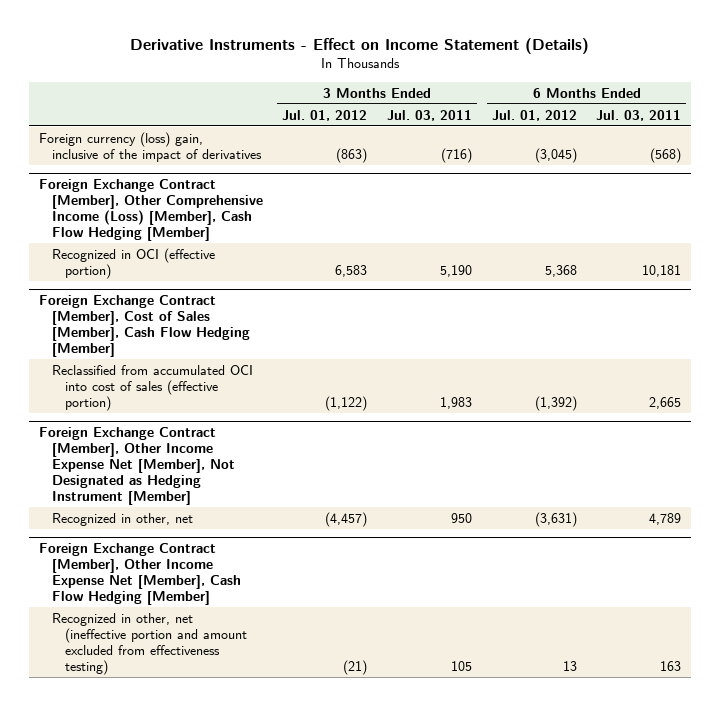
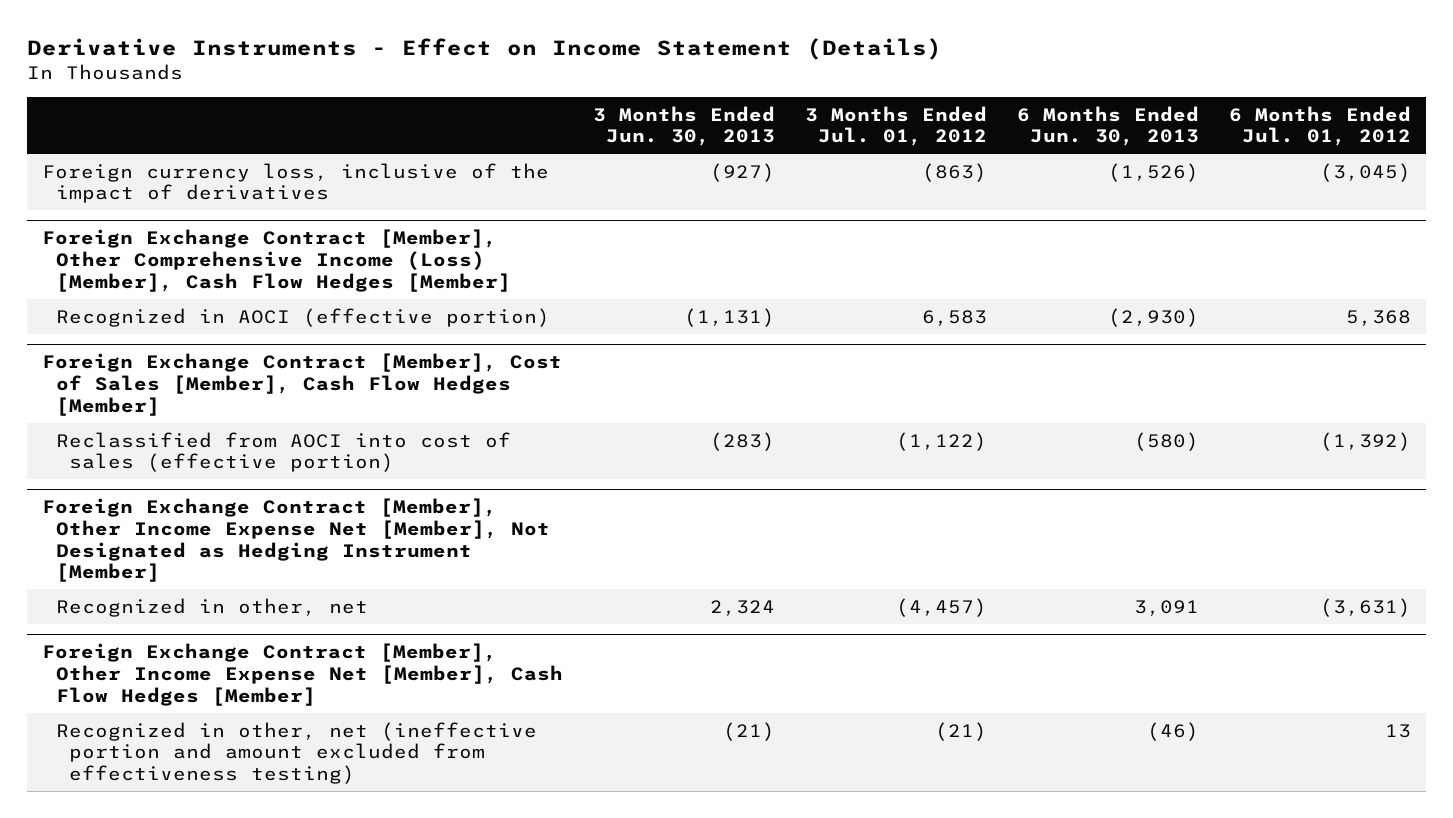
[387,109,473,121] Jul. 03, 2011 -> none
[596,109,682,121] Jul. 03, 2011 -> none
none -> [592,105,775,147] 3 Months Ended Jun. 30, 2013
none -> [1016,105,1199,147] 6 Months Ended Jun. 30, 2013
[38,131,262,162] Foreign currency (loss) gain, inclusive of the impact of derivatives -> [42,162,550,204] Foreign currency loss, inclusive of the impact of derivatives
[38,178,263,241] Foreign Exchange Contract [Member], Other Comprehensive Income (Loss) [Member], Cash Flow Hedging [Member] -> [42,229,511,292] Foreign Exchange Contract [Member], Other Comprehensive Income (Loss) [Member], Cash Flow Hedges [Member]
[51,247,215,279] Recognized in OCI (effective portion) -> [55,307,550,327] Recognized in AOCI (effective portion)
[38,294,250,357] Foreign Exchange Contract [Member], Cost of Sales [Member], Cash Flow Hedging [Member] -> [42,353,563,416] Foreign Exchange Contract [Member], Cost of Sales [Member], Cash Flow Hedges [Member]
[51,364,253,411] Reclassified from accumulated OCI into cost of sales (effective portion) -> [55,431,511,473] Reclassified from AOCI into cost of sales (effective portion)
[38,542,241,605] Foreign Exchange Contract [Member], Other Income Expense Net [Member], Cash Flow Hedging [Member] -> [42,643,563,706] Foreign Exchange Contract [Member], Other Income Expense Net [Member], Cash Flow Hedges [Member]

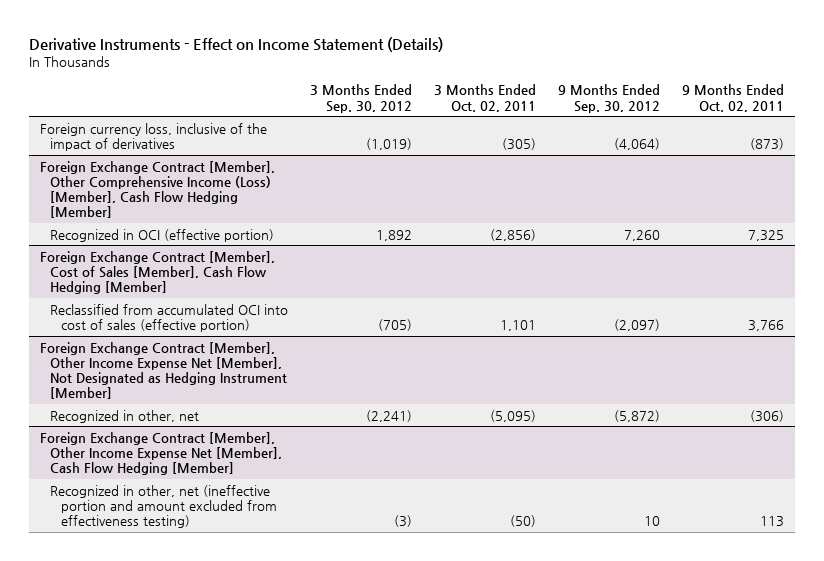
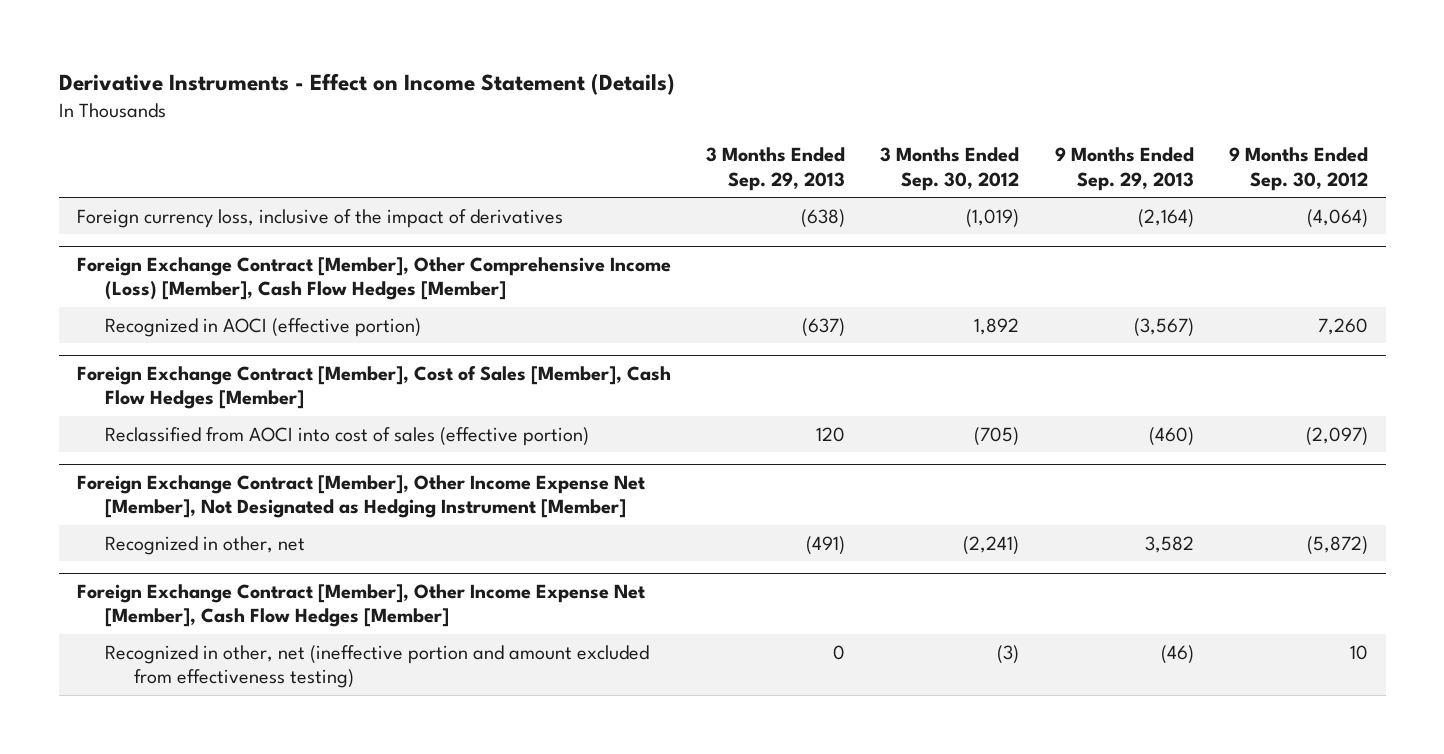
[434,84,537,112] 3 Months Ended Oct. 02, 2011 -> none
[682,84,785,112] 9 Months Ended Oct. 02, 2011 -> none
none -> [705,147,845,191] 3 Months Ended Sep. 29, 2013
none -> [1054,147,1194,191] 9 Months Ended Sep. 29, 2013
[40,160,276,219] Foreign Exchange Contract [Member], Other Comprehensive Income (Loss) [Member], Cash Flow Hedging [Member] -> [76,256,671,301] Foreign Exchange Contract [Member], Other Comprehensive Income (Loss) [Member], Cash Flow Hedges [Member]
[50,228,275,242] Recognized in OCI (effective portion) -> [105,317,422,337] Recognized in AOCI (effective portion)
[40,250,276,295] Foreign Exchange Contract [Member], Cost of Sales [Member], Cash Flow Hedging [Member] -> [76,365,671,410] Foreign Exchange Contract [Member], Cost of Sales [Member], Cash Flow Hedges [Member]
[50,303,289,332] Reclassified from accumulated OCI into cost of sales (effective portion) -> [105,426,590,446] Reclassified from AOCI into cost of sales (effective portion)
[40,431,283,476] Foreign Exchange Contract [Member], Other Income Expense Net [Member], Cash Flow Hedging [Member] -> [76,583,645,628] Foreign Exchange Contract [Member], Other Income Expense Net [Member], Cash Flow Hedges [Member]

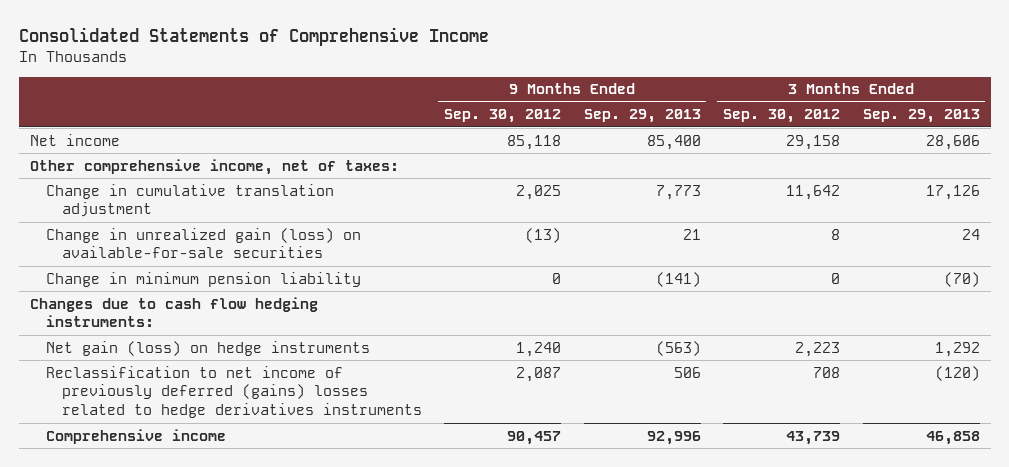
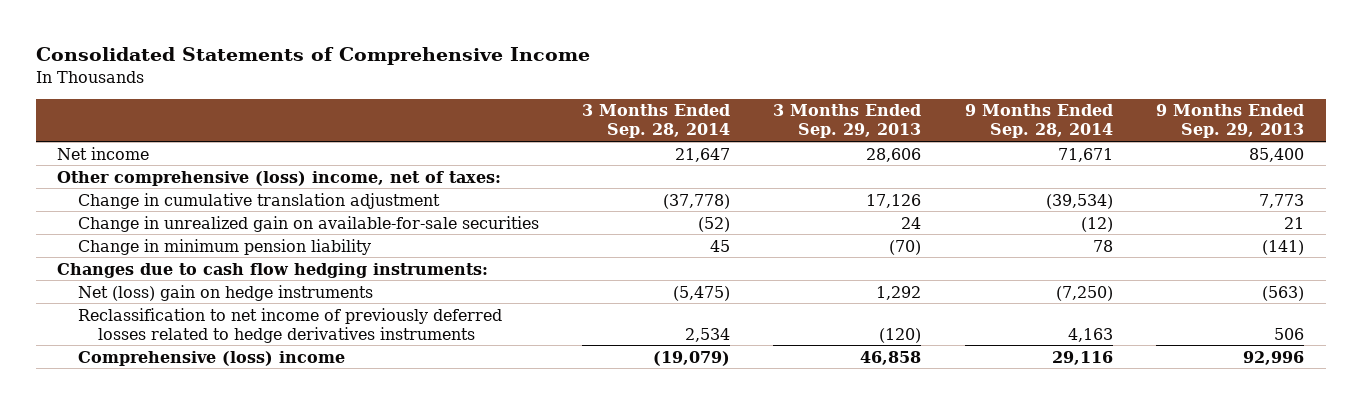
[444,109,562,124] Sep. 30, 2012 -> none
[723,109,841,124] Sep. 30, 2012 -> none
none -> [582,104,731,139] 3 Months Ended Sep. 28, 2014
none -> [964,104,1113,139] 9 Months Ended Sep. 28, 2014
[29,158,399,175] Other comprehensive income, net of taxes: -> [57,170,502,186] Other comprehensive (loss) income, net of taxes:
[45,227,361,259] Change in unrealized gain (loss) on available-for-sale securities -> [77,215,539,232] Change in unrealized gain on available-for-sale securities
[45,340,370,356] Net gain (loss) on hedge instruments -> [77,284,373,301] Net (loss) gain on hedge instruments
[45,365,422,419] Reclassification to net income of previously deferred (gains) losses related to hedge derivatives instruments -> [77,307,502,343] Reclassification to net income of previously deferred losses related to hedge derivatives instruments
[45,428,226,444] Comprehensive income -> [77,350,345,366] Comprehensive (loss) income

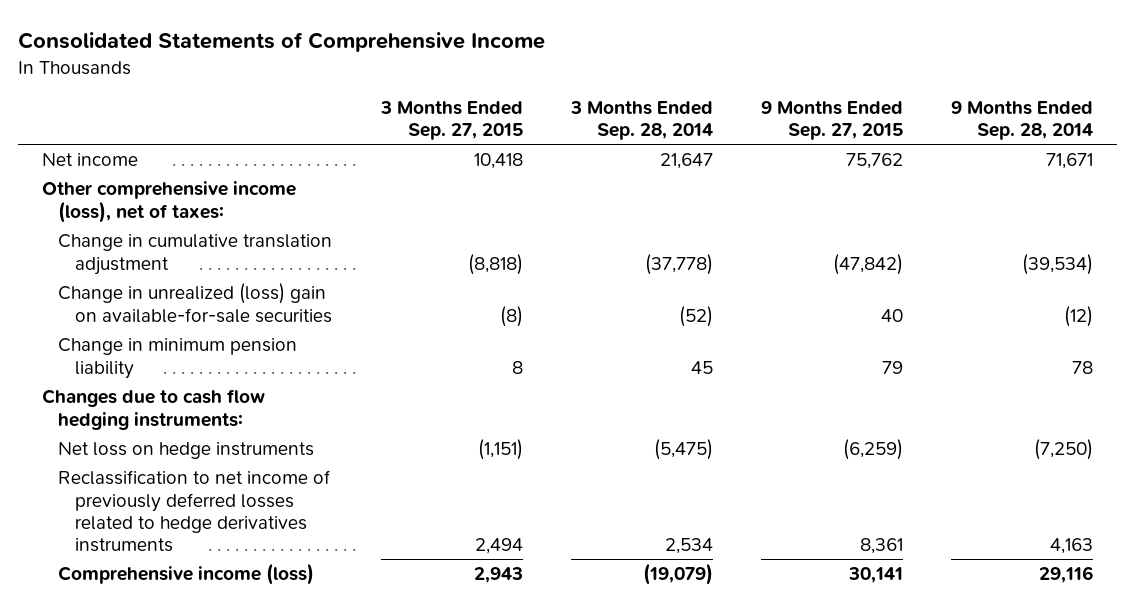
[773,104,922,139] 3 Months Ended Sep. 29, 2013 -> none
[1156,104,1305,139] 9 Months Ended Sep. 29, 2013 -> none
none -> [379,100,523,141] 3 Months Ended Sep. 27, 2015
none -> [760,100,903,141] 9 Months Ended Sep. 27, 2015
[57,170,502,186] Other comprehensive (loss) income, net of taxes: -> [42,181,297,223] Other comprehensive income (loss), net of taxes:
[77,215,539,232] Change in unrealized gain on available-for-sale securities -> [58,283,332,323] Change in unrealized (loss) gain on available-for-sale securities
[77,284,373,301] Net (loss) gain on hedge instruments -> [58,442,315,460] Net loss on hedge instruments
[77,350,345,366] Comprehensive (loss) income -> [58,563,315,586] Comprehensive income (loss)

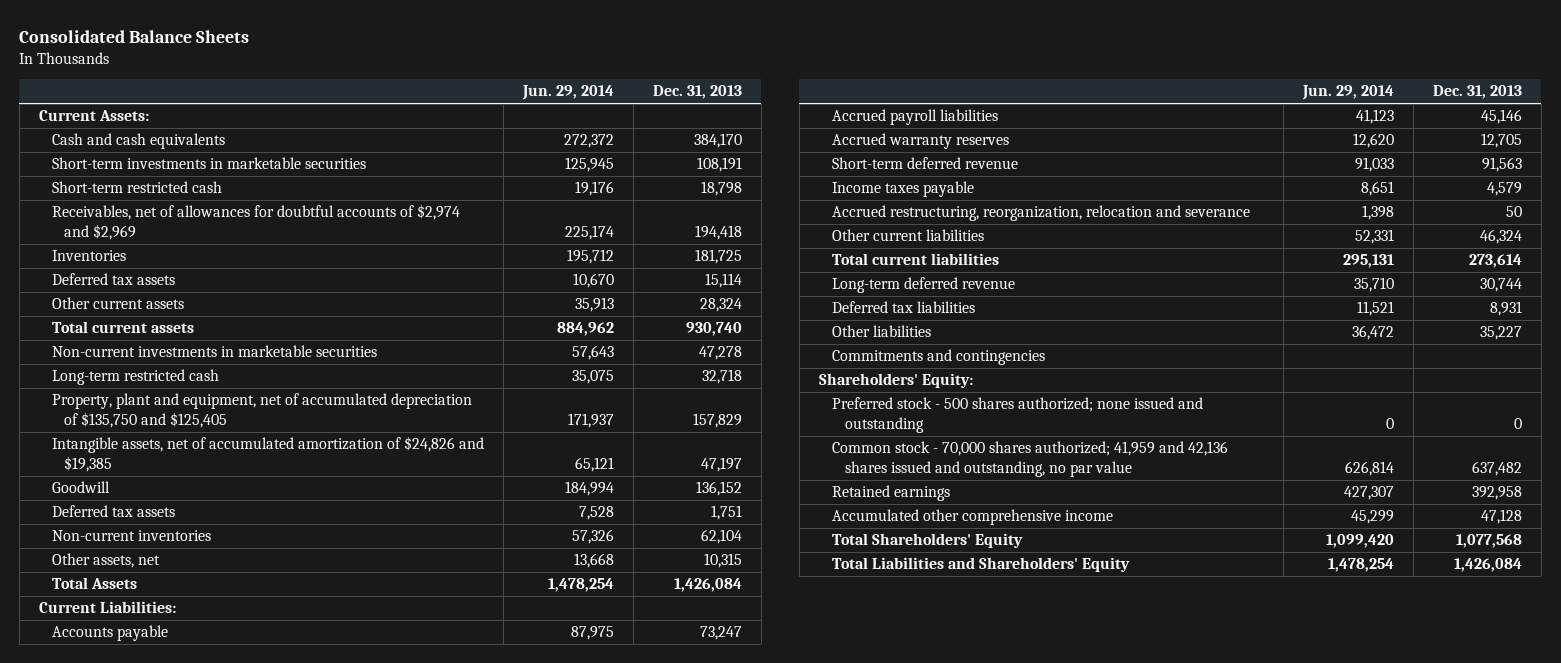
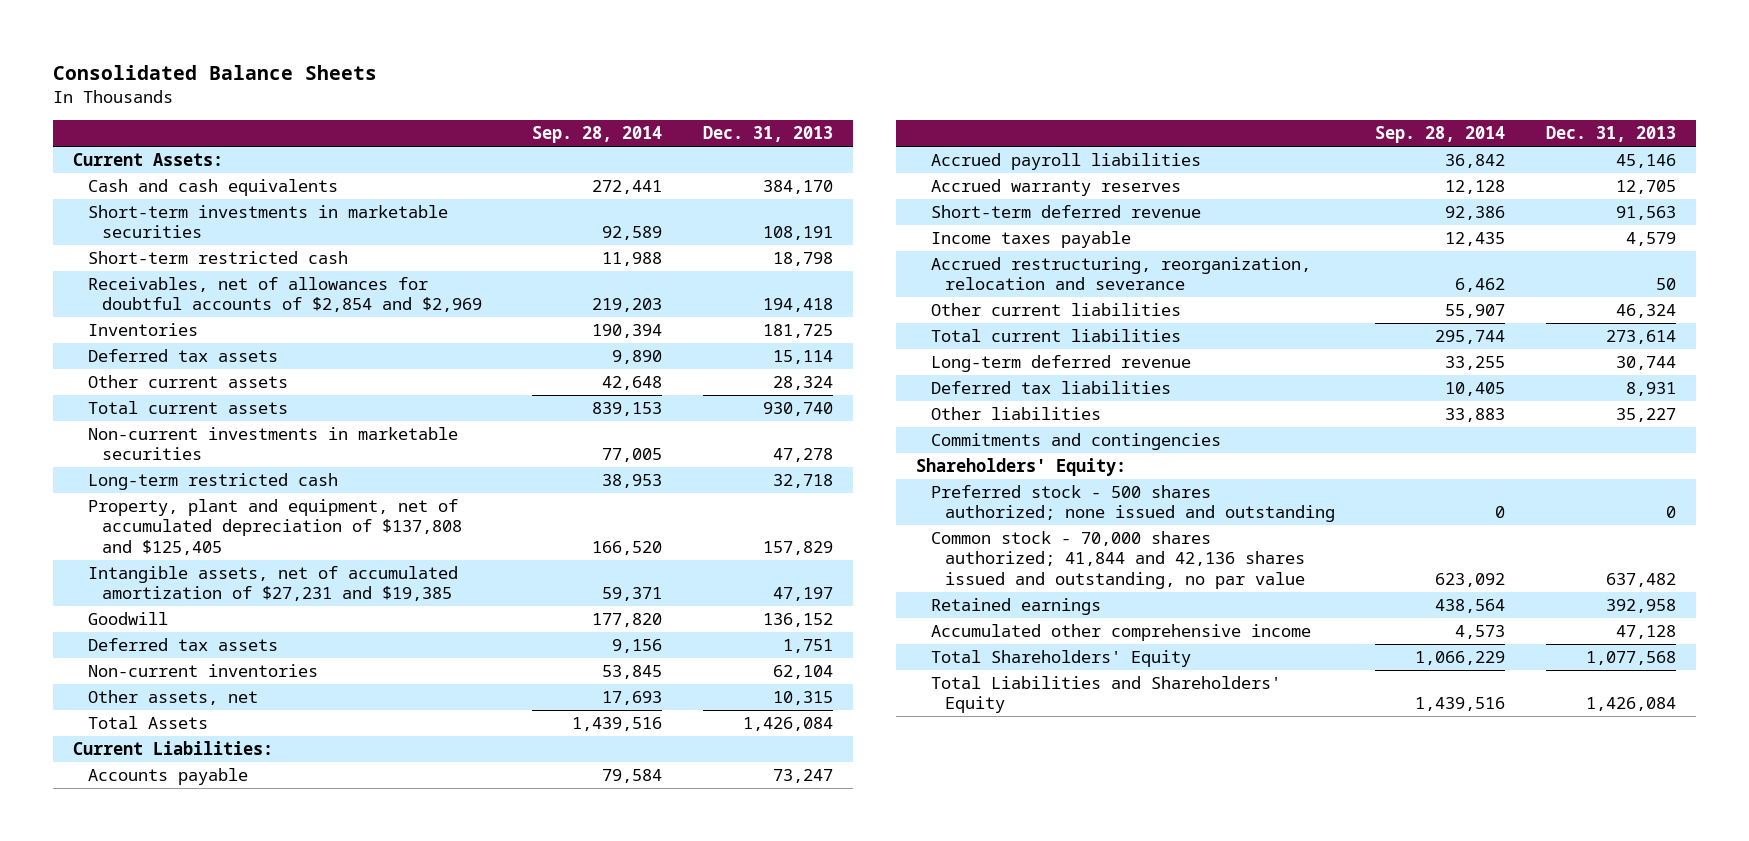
[521,85,614,101] Jun. 29, 2014 -> none
none -> [532,126,663,144] Sep. 28, 2014
[51,204,460,240] Receivables, net of allowances for doubtful accounts of $2,974 and $2,969 -> [87,277,482,313] Receivables, net of allowances for doubtful accounts of $2,854 and $2,969
[51,393,472,428] Property, plant and equipment, net of accumulated depreciation of $135,750 and $125,405 -> [87,499,462,555] Property, plant and equipment, net of accumulated depreciation of $137,808 and $125,405
[51,436,484,472] Intangible assets, net of accumulated amortization of $24,826 and $19,385 -> [87,566,458,602] Intangible assets, net of accumulated amortization of $27,231 and $19,385
[831,441,1228,477] Common stock - 70,000 shares authorized; 41,959 and 42,136 shares issued and outstanding, no par value -> [930,531,1305,589] Common stock - 70,000 shares authorized; 41,844 and 42,136 shares issued and outstanding, no par value

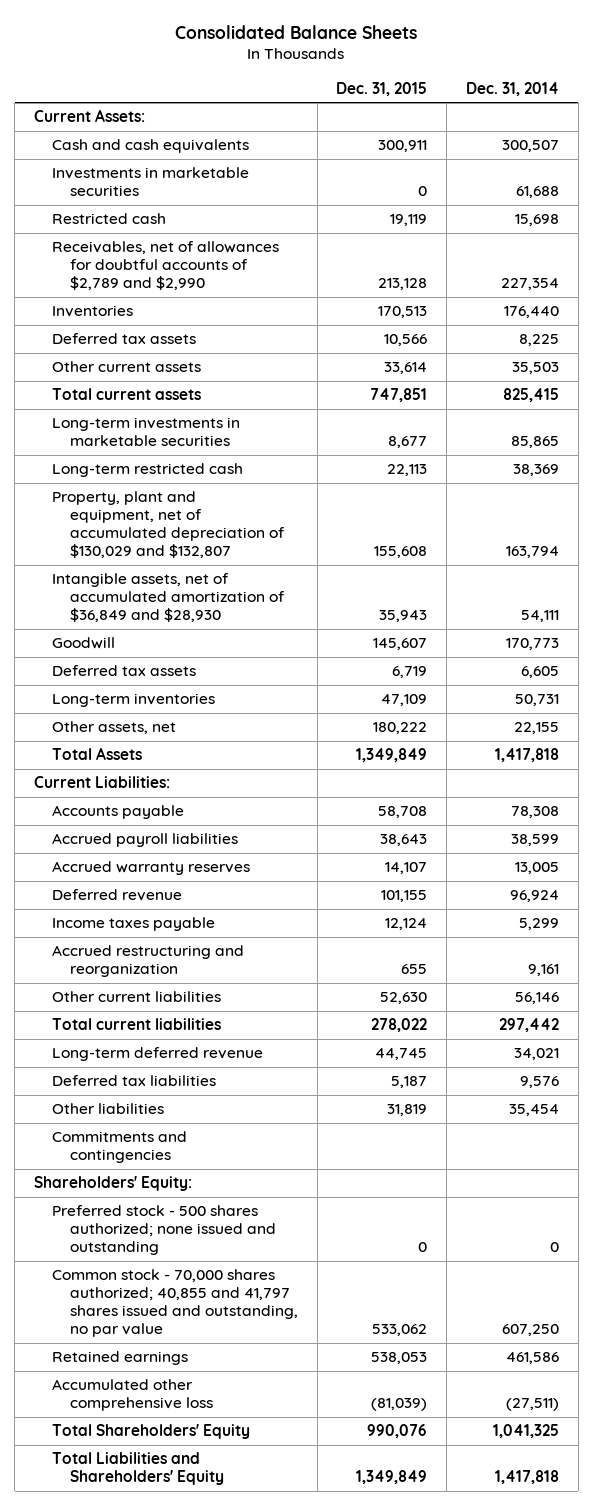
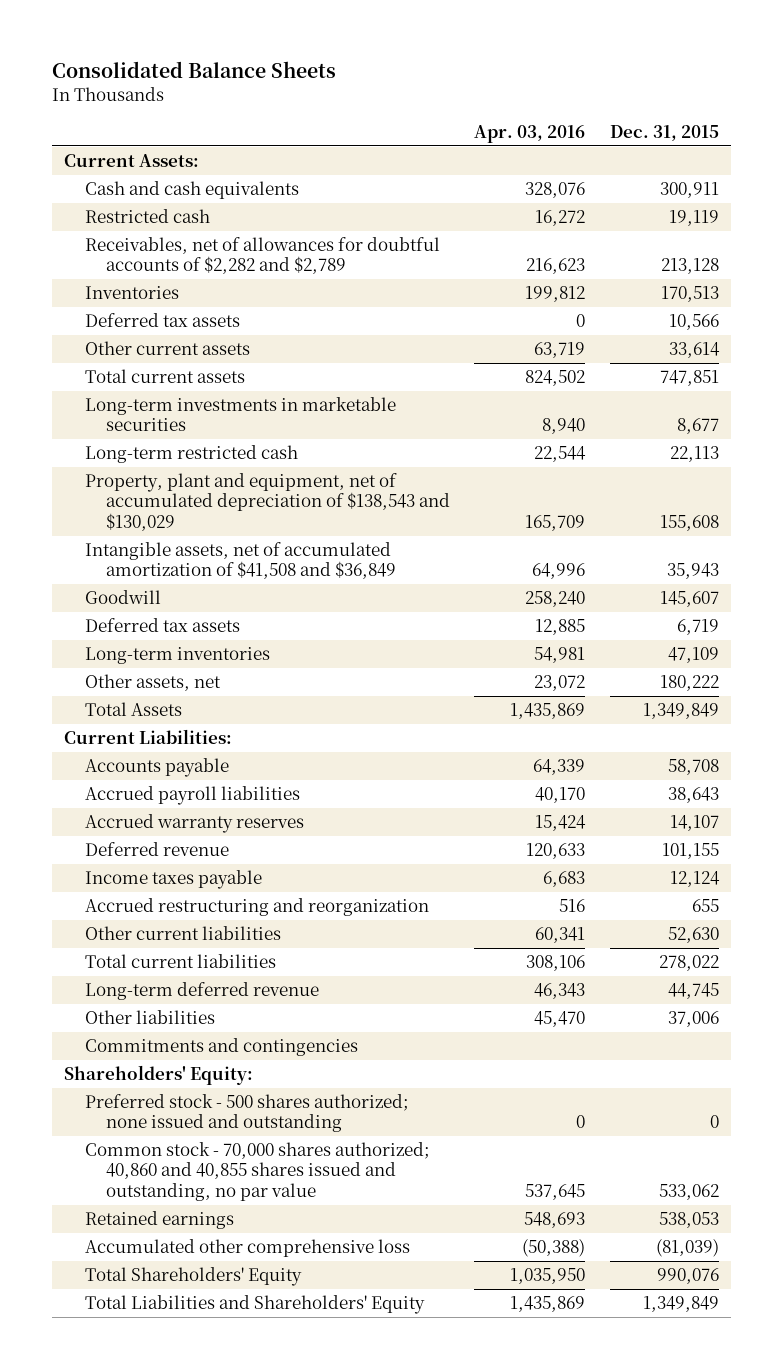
[465,81,559,96] Dec. 31, 2014 -> none
none -> [474,124,586,143] Apr. 03, 2016
[52,167,250,197] Investments in marketable securities -> none
[52,241,280,291] Receivables, net of allowances for doubtful accounts of $2,789 and $2,990 -> [84,237,440,275] Receivables, net of allowances for doubtful accounts of $2,282 and $2,789
[52,491,286,559] Property, plant and equipment, net of accumulated depreciation of $130,029 and $132,807 -> [84,473,450,531] Property, plant and equipment, net of accumulated depreciation of $138,543 and $130,029
[52,573,286,623] Intangible assets, net of accumulated amortization of $36,849 and $28,930 -> [84,542,396,580] Intangible assets, net of accumulated amortization of $41,508 and $36,849
[52,1075,217,1087] Deferred tax liabilities -> none
[387,1104,428,1117] 31,819 -> [667,1011,719,1028] 37,006
[52,1269,299,1338] Common stock - 70,000 shares authorized; 40,855 and 41,797 shares issued and outstanding, no par value -> [84,1142,430,1201] Common stock - 70,000 shares authorized; 40,860 and 40,855 shares issued and outstanding, no par value

